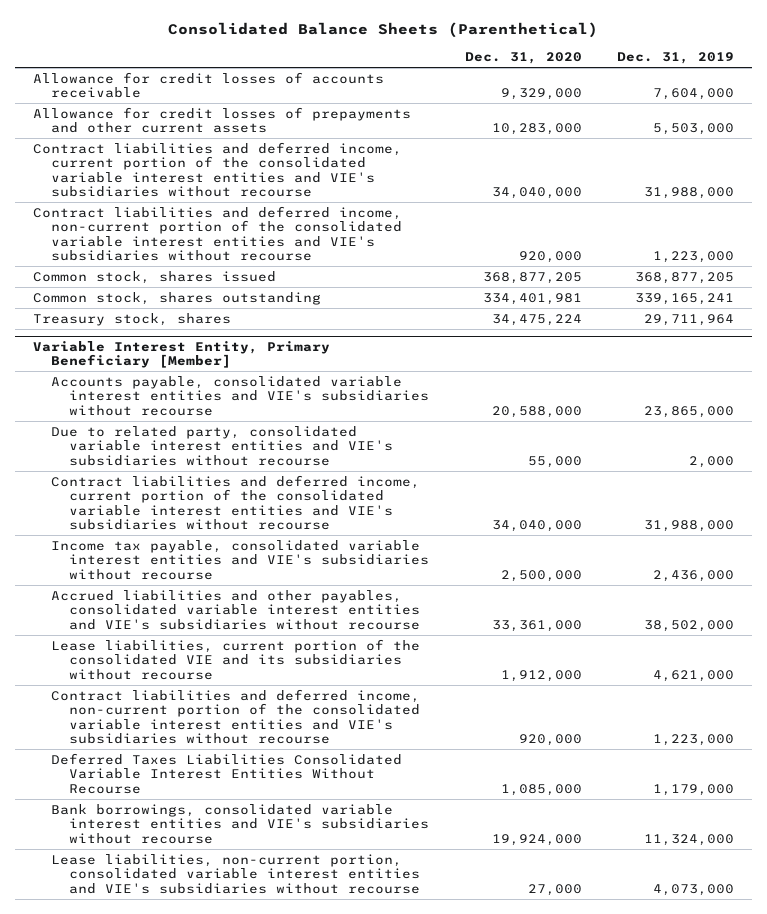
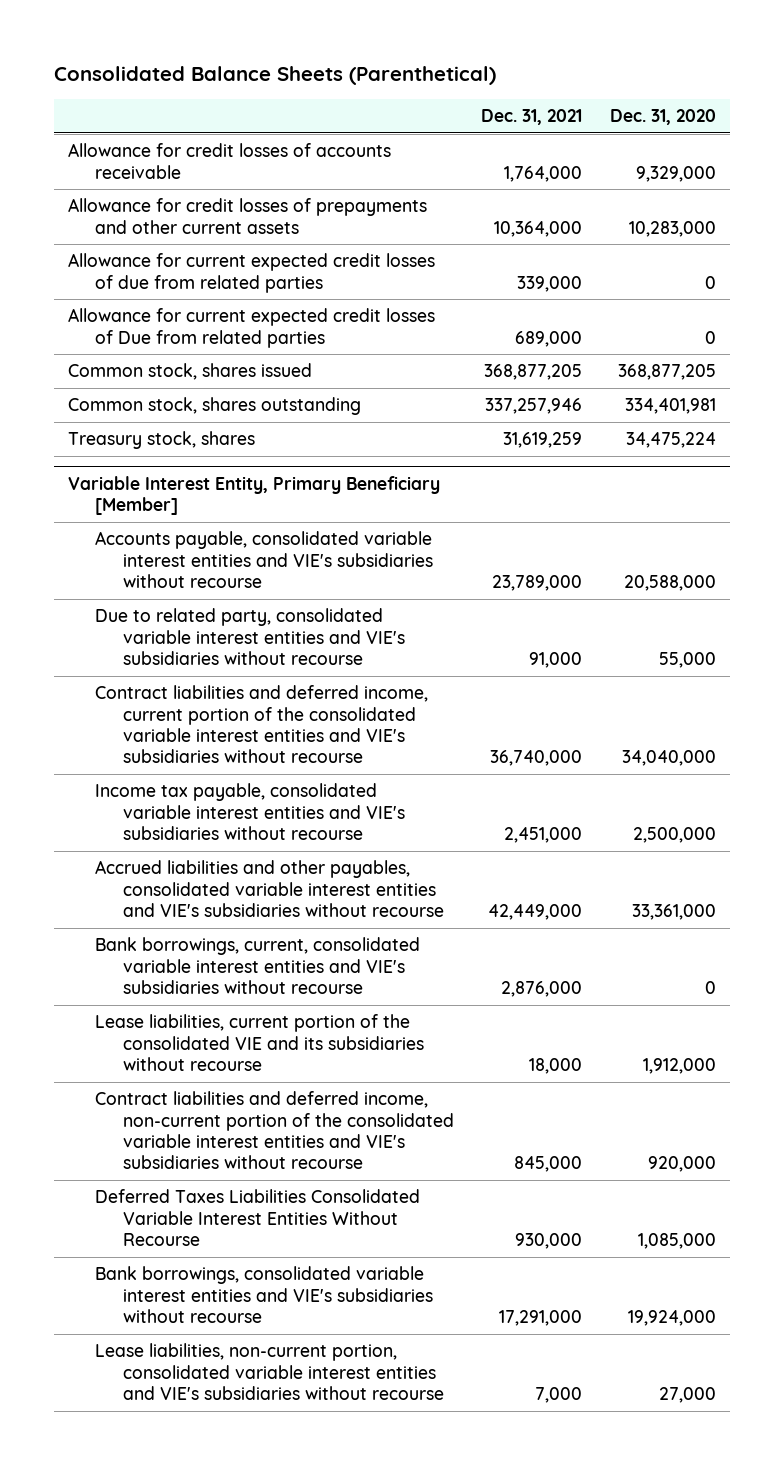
[617,52,735,65] Dec. 31, 2019 -> none
none -> [481,109,583,126] Dec. 31, 2021
[32,141,402,198] Contract liabilities and deferred income, current portion of the consolidated variable interest entities and VIE's subsidiaries without recourse -> none
[32,205,403,262] Contract liabilities and deferred income, non-current portion of the consolidated variable interest entities and VIE's subsidiaries without recourse -> none
none -> [67,253,435,293] Allowance for current expected credit losses of due from related parties
none -> [67,308,435,348] Allowance for current expected credit losses of Due from related parties
none -> [95,937,421,994] Bank borrowings, current, consolidated variable interest entities and VIE's subsidiaries without recourse

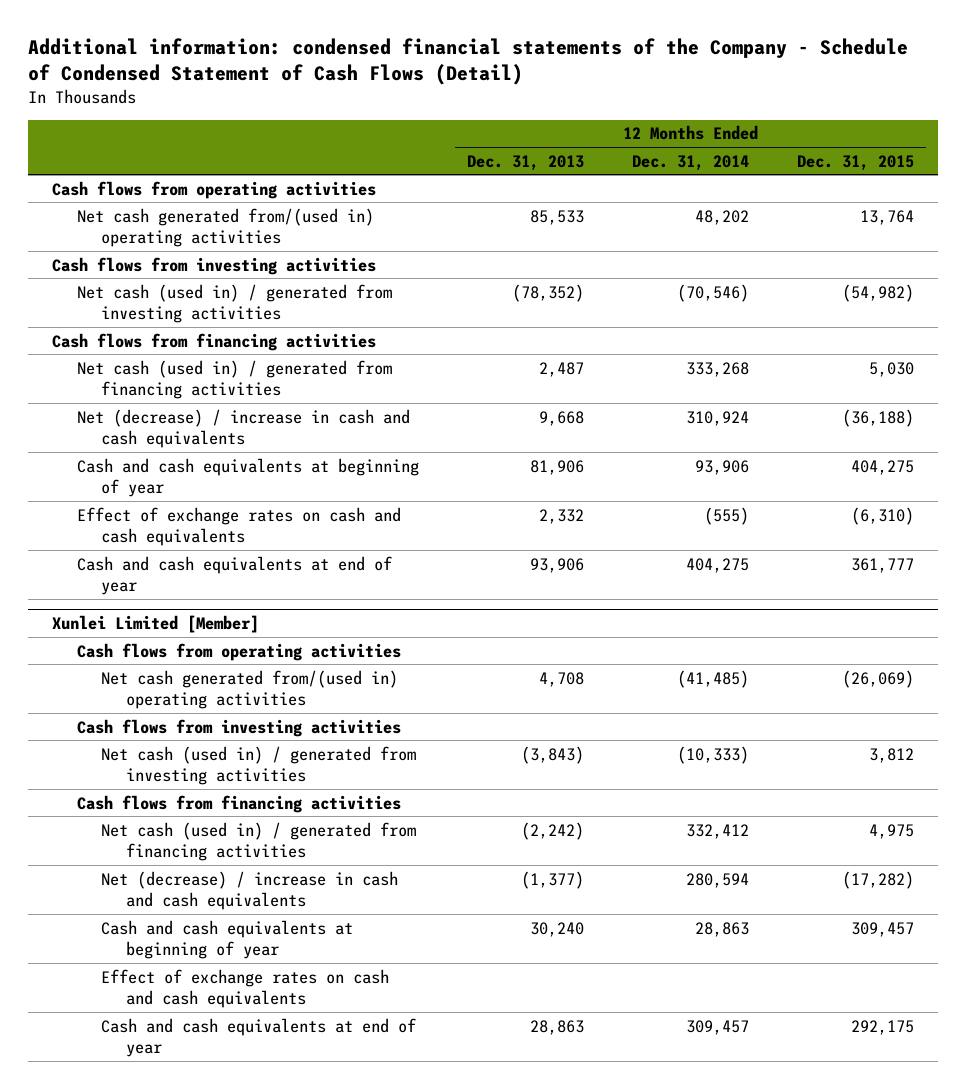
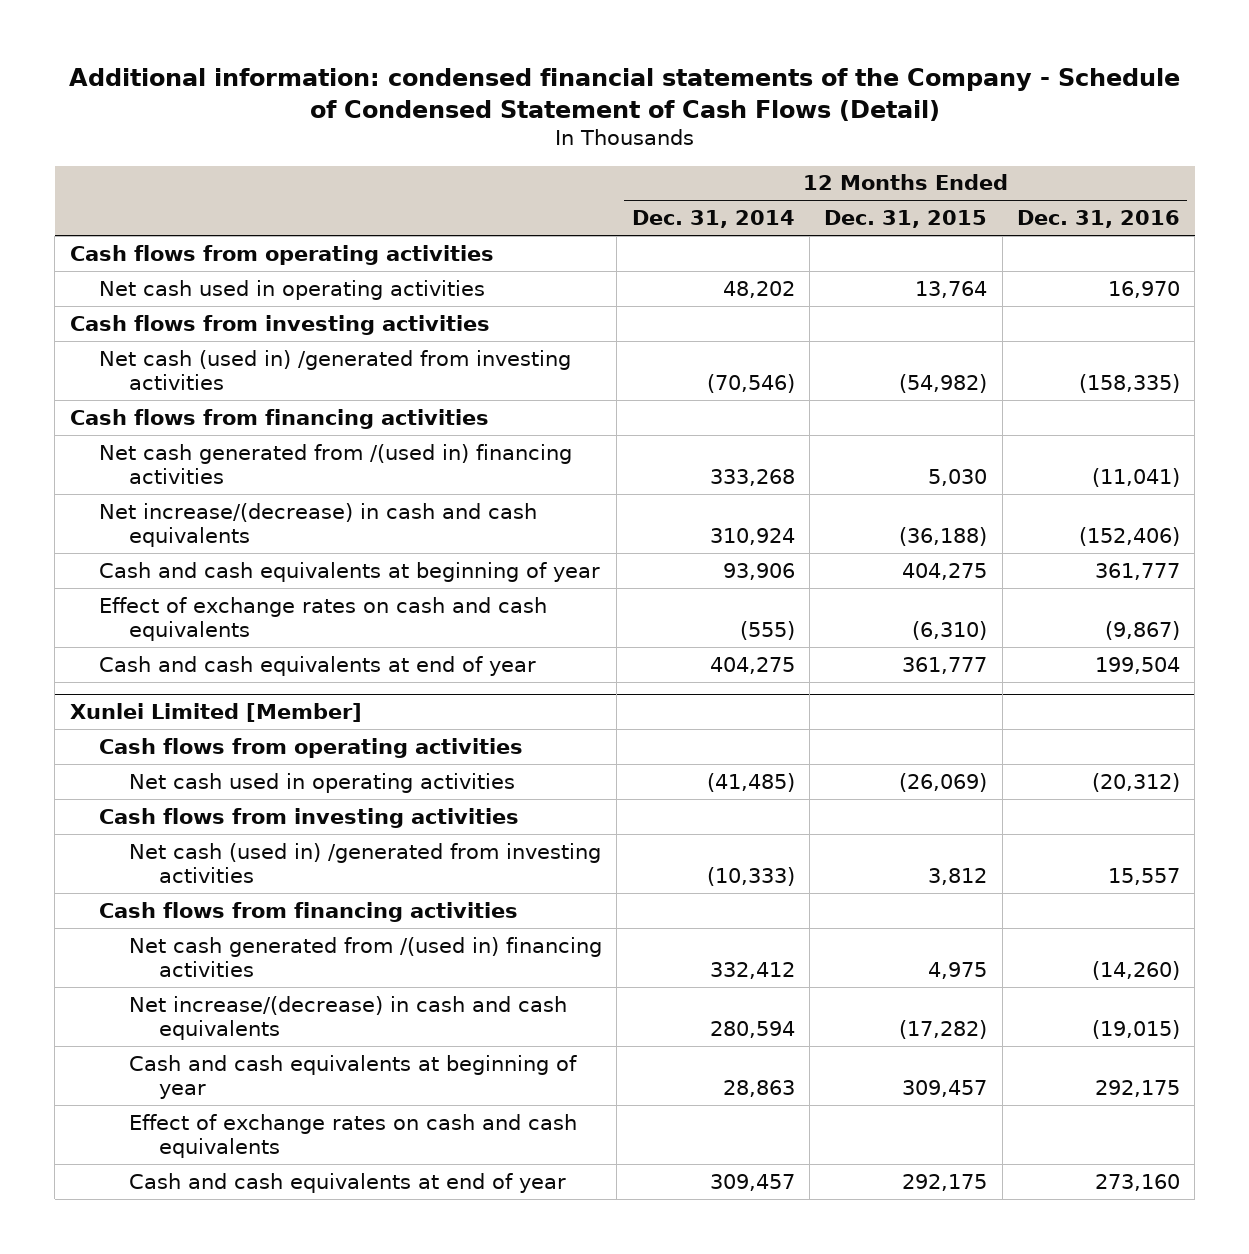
[466,154,584,171] Dec. 31, 2013 -> none
none -> [1016,210,1180,229] Dec. 31, 2016
[76,207,374,247] Net cash generated from/(used in) operating activities -> [99,279,486,300] Net cash used in operating activities
[76,283,392,323] Net cash (used in) / generated from investing activities -> [99,349,572,391] Net cash (used in) /generated from investing activities
[76,359,392,399] Net cash (used in) / generated from financing activities -> [99,443,573,485] Net cash generated from /(used in) financing activities
[76,408,410,448] Net (decrease) / increase in cash and cash equivalents -> [99,502,538,548] Net increase/(decrease) in cash and cash equivalents
[101,669,399,709] Net cash generated from/(used in) operating activities -> [129,772,516,793] Net cash used in operating activities
[101,745,417,785] Net cash (used in) / generated from investing activities -> [129,842,602,884] Net cash (used in) /generated from investing activities
[101,821,417,861] Net cash (used in) / generated from financing activities -> [129,936,603,978] Net cash generated from /(used in) financing activities
[101,870,399,910] Net (decrease) / increase in cash and cash equivalents -> [129,995,568,1041] Net increase/(decrease) in cash and cash equivalents

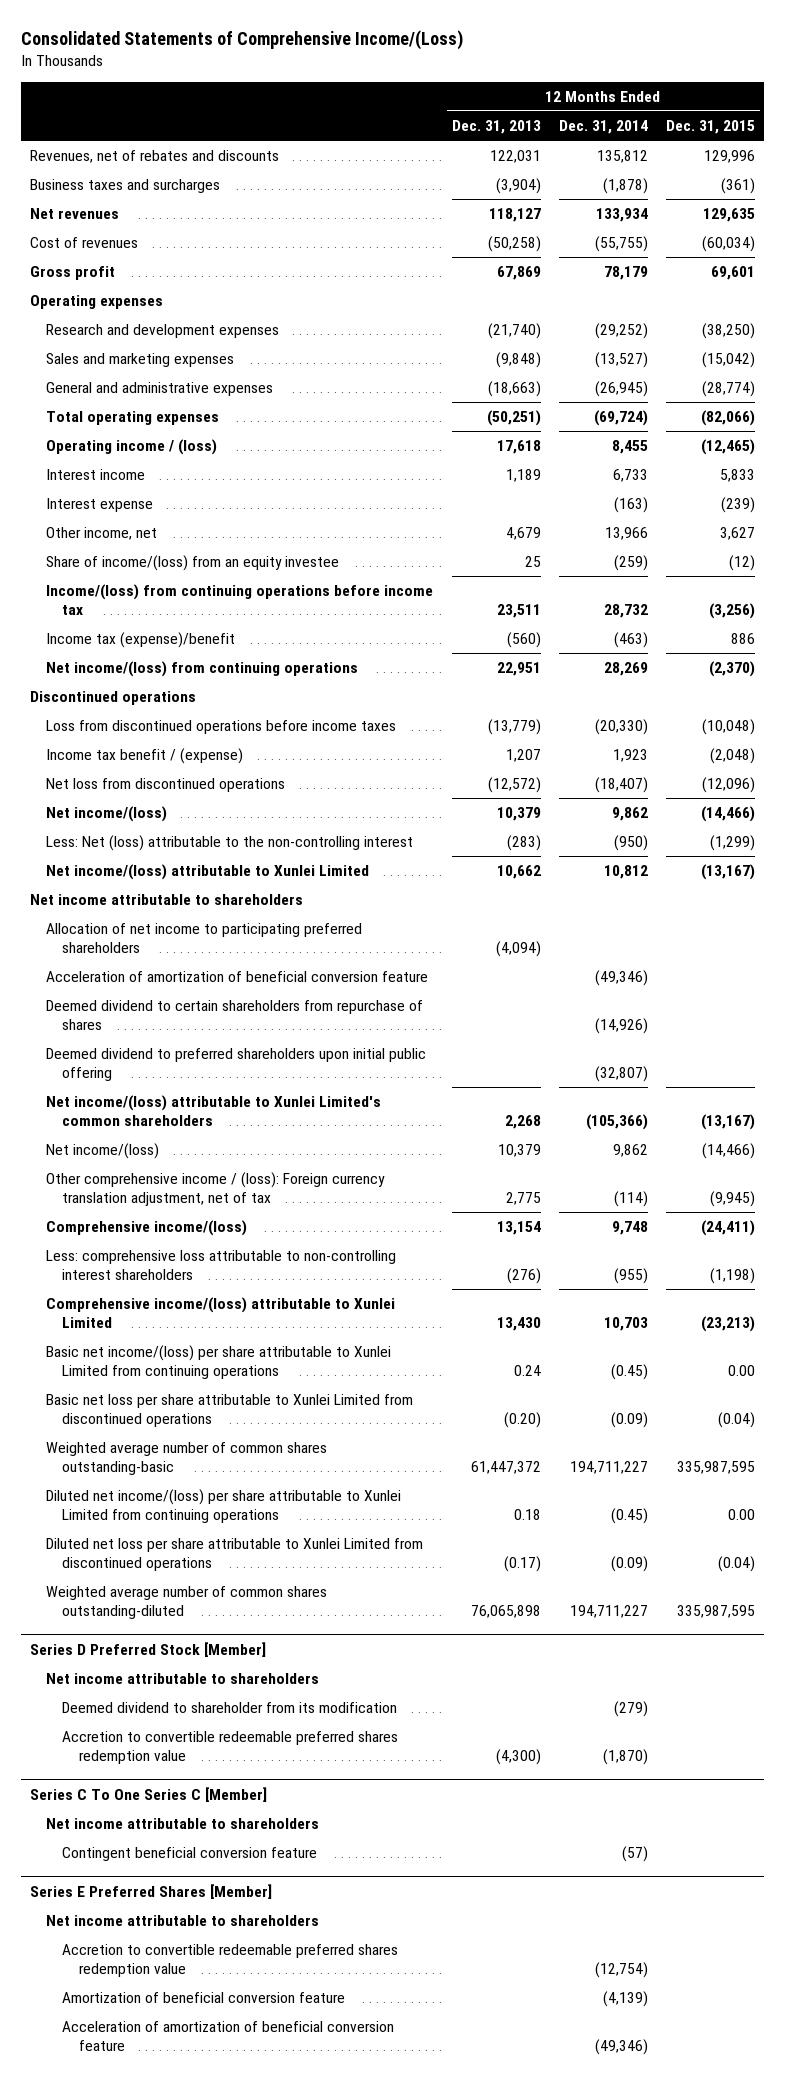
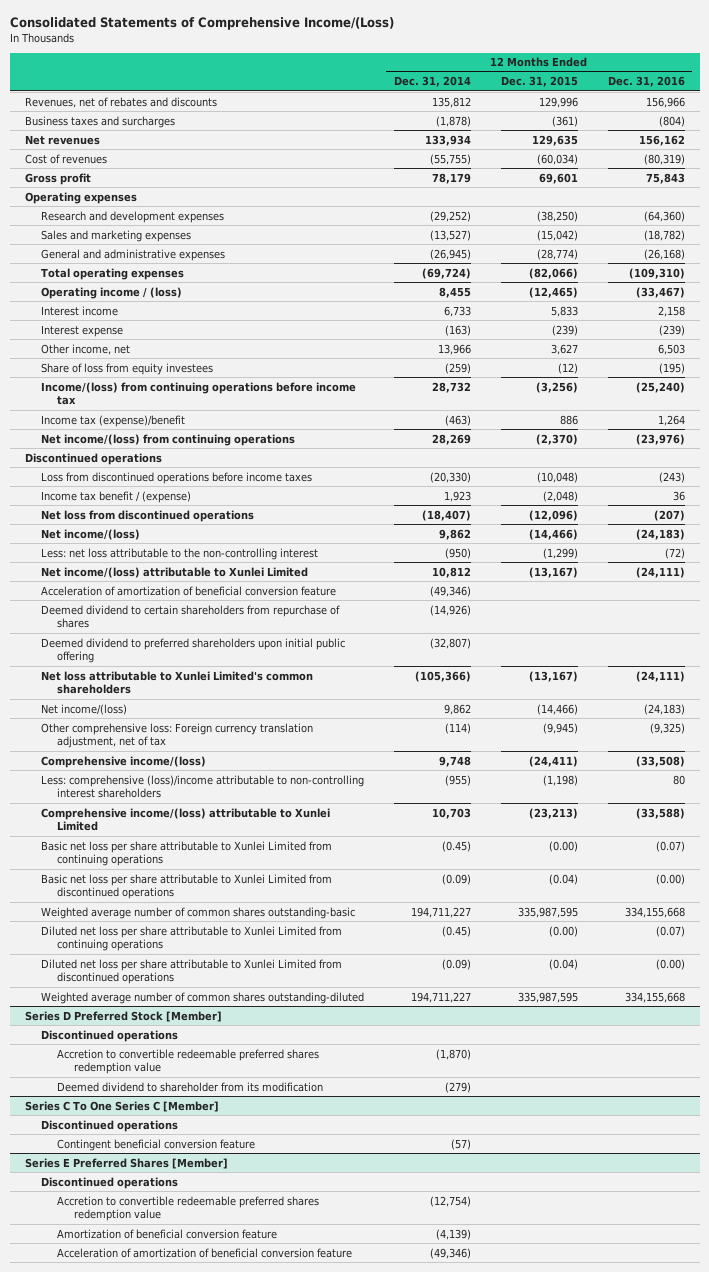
[451,119,541,134] Dec. 31, 2013 -> none
none -> [607,76,685,88] Dec. 31, 2016
[46,555,340,572] Share of income/(loss) from an equity investee -> [40,362,213,375] Share of loss from equity investees
[46,835,414,852] Less: Net (loss) attributable to the non-controlling interest -> [40,547,318,560] Less: net loss attributable to the non-controlling interest
[30,894,304,906] Net income attributable to shareholders -> none
[46,923,363,953] Allocation of net income to participating preferred shareholders -> none
[46,1095,382,1126] Net income/(loss) attributable to Xunlei Limited's common shareholders -> [40,670,313,695] Net loss attributable to Xunlei Limited's common shareholders
[46,1172,386,1206] Other comprehensive income / (loss): Foreign currency translation adjustment, net of tax -> [40,722,313,749] Other comprehensive loss: Foreign currency translation adjustment, net of tax
[46,1250,397,1280] Less: comprehensive loss attributable to non-controlling interest shareholders -> [40,774,364,799] Less: comprehensive (loss)/income attributable to non-controlling interest shareholders
[46,1345,392,1379] Basic net income/(loss) per share attributable to Xunlei Limited from continuing operations -> [40,840,332,867] Basic net loss per share attributable to Xunlei Limited from continuing operations
[728,1364,756,1376] 0.00 -> [548,840,578,852] (0.00)
[46,1489,402,1523] Diluted net income/(loss) per share attributable to Xunlei Limited from continuing operations -> [40,925,342,952] Diluted net loss per share attributable to Xunlei Limited from continuing operations
[728,1508,756,1520] 0.00 -> [548,925,578,937] (0.00)
[46,1673,320,1685] Net income attributable to shareholders -> none
none -> [40,1029,178,1042] Discontinued operations
[62,1702,398,1714] Deemed dividend to shareholder from its modification -> [57,1081,324,1092] Deemed dividend to shareholder from its modification
[46,1818,320,1830] Net income attributable to shareholders -> none
none -> [40,1119,178,1132] Discontinued operations
[46,1915,320,1927] Net income attributable to shareholders -> none
none -> [40,1176,178,1189] Discontinued operations

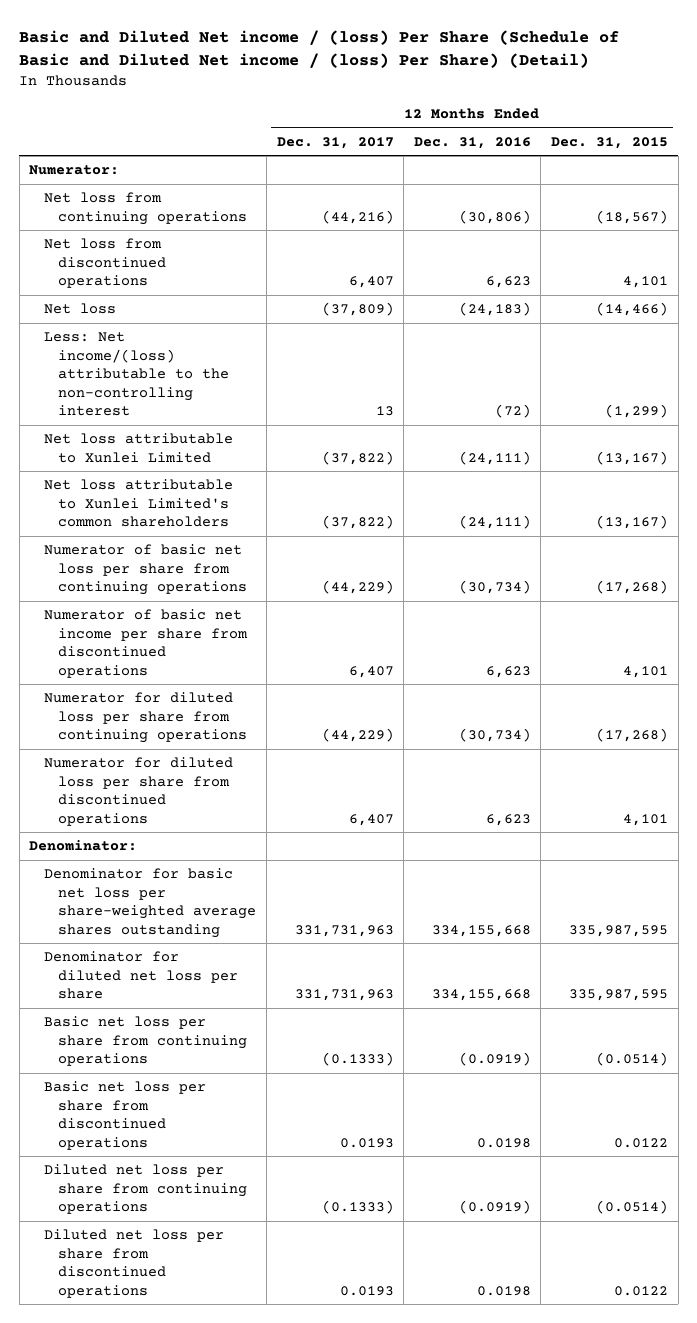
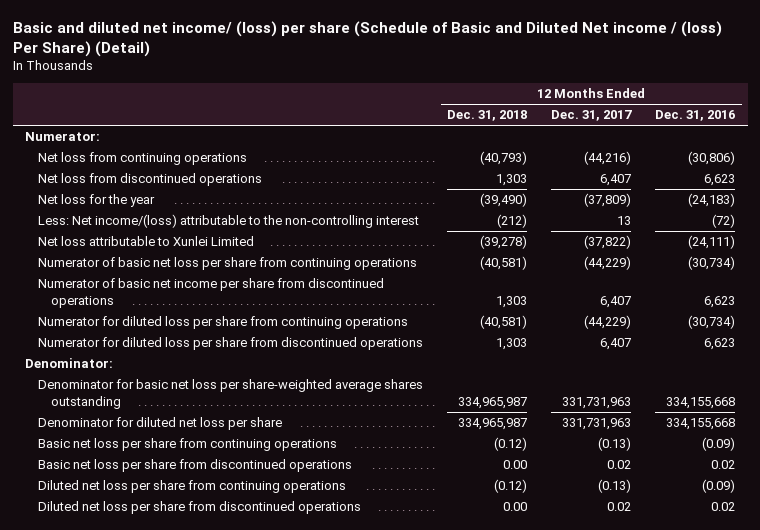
[19,30,620,68] Basic and Diluted Net income / (loss) Per Share (Schedule of Basic and Diluted Net income / (loss) Per Share) (Detail) -> [12,20,722,57] Basic and diluted net income/ (loss) per share (Schedule of Basic and Diluted Net income / (loss) Per Share) (Detail)
[551,136,669,149] Dec. 31, 2015 -> none
none -> [446,110,527,122] Dec. 31, 2018
[43,303,116,315] Net loss -> [37,194,155,208] Net loss for the year
[43,479,233,528] Net loss attributable to Xunlei Limited's common shareholders -> none
[321,1052,394,1067] (0.1333) -> [598,437,632,452] (0.13)
[458,1052,531,1067] (0.0919) -> [702,437,736,452] (0.09)
[339,1137,394,1148] 0.0193 -> [607,460,632,470] 0.02
[476,1137,531,1148] 0.0198 -> [711,460,736,470] 0.02
[321,1200,394,1215] (0.1333) -> [598,479,632,494] (0.13)
[458,1200,531,1215] (0.0919) -> [702,479,736,494] (0.09)
[339,1285,394,1296] 0.0193 -> [607,502,632,512] 0.02
[476,1285,531,1296] 0.0198 -> [711,502,736,512] 0.02

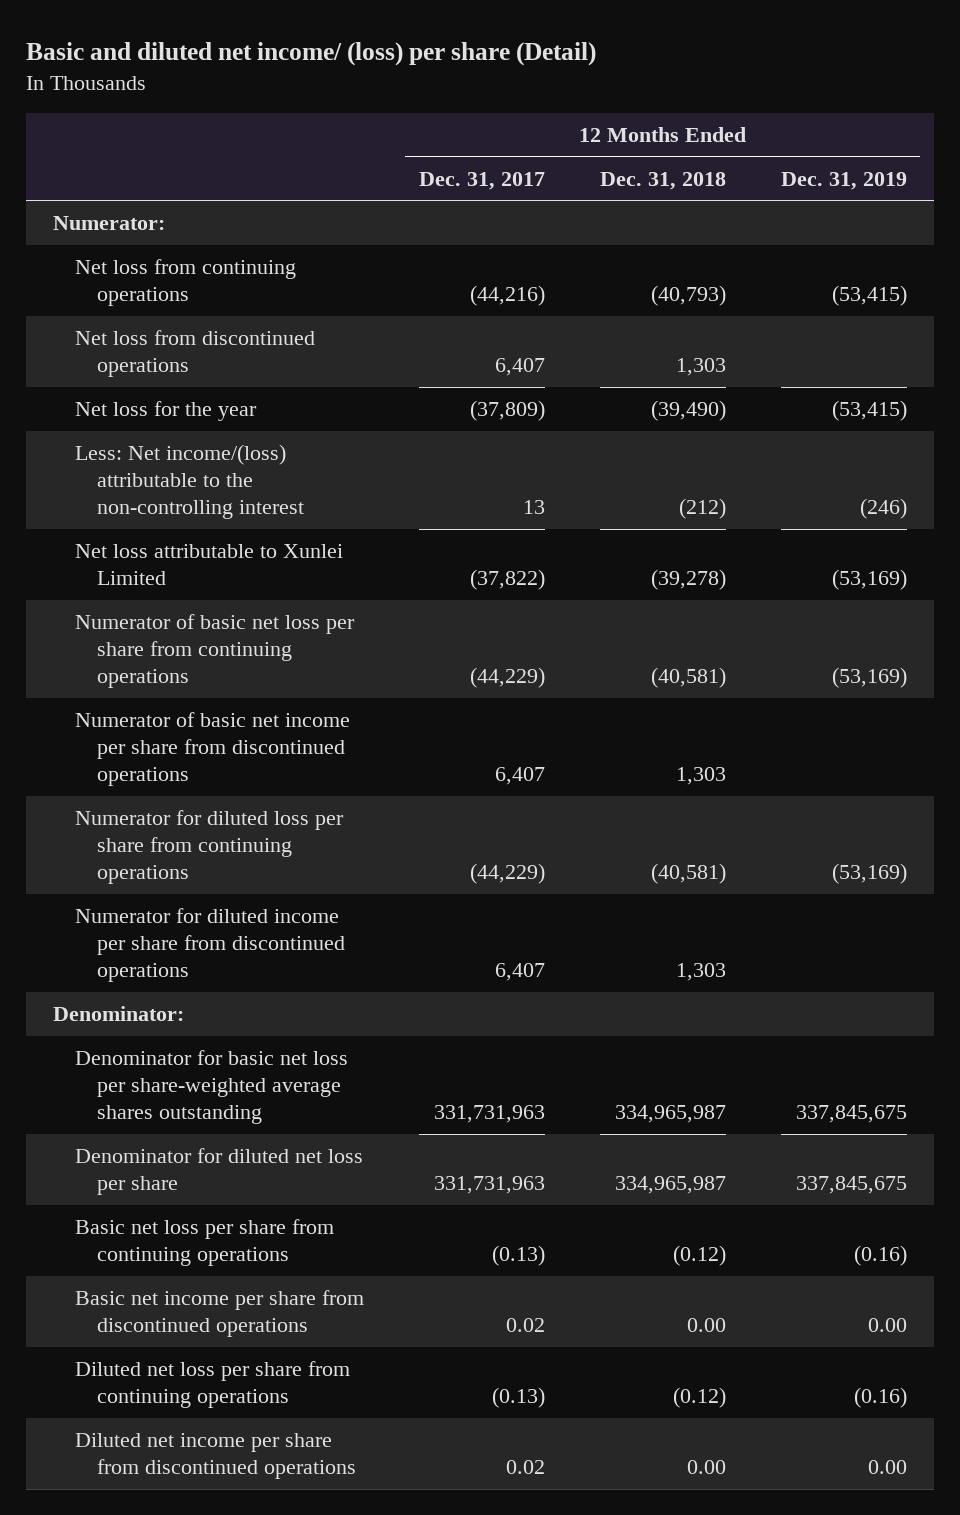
[12,20,722,57] Basic and diluted net income/ (loss) per share (Schedule of Basic and Diluted Net income / (loss) Per Share) (Detail) -> [26,42,597,67] Basic and diluted net income/ (loss) per share (Detail)
[655,110,736,122] Dec. 31, 2016 -> none
none -> [780,171,907,190] Dec. 31, 2019
[37,337,423,351] Numerator for diluted loss per share from discontinued operations -> [75,908,346,982] Numerator for diluted income per share from discontinued operations
[37,459,352,473] Basic net loss per share from discontinued operations -> [75,1290,365,1337] Basic net income per share from discontinued operations
[37,501,361,515] Diluted net loss per share from discontinued operations -> [75,1433,357,1479] Diluted net income per share from discontinued operations

